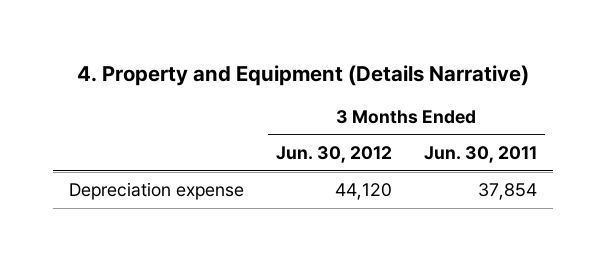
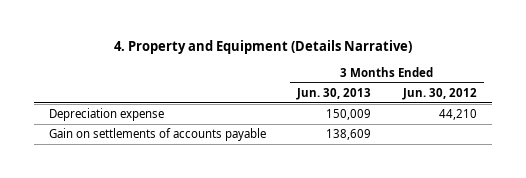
[423,146,537,164] Jun. 30, 2011 -> none
none -> [296,87,372,100] Jun. 30, 2013
[334,183,392,201] 44,120 -> [438,109,477,121] 44,210
none -> [49,128,267,142] Gain on settlements of accounts payable

